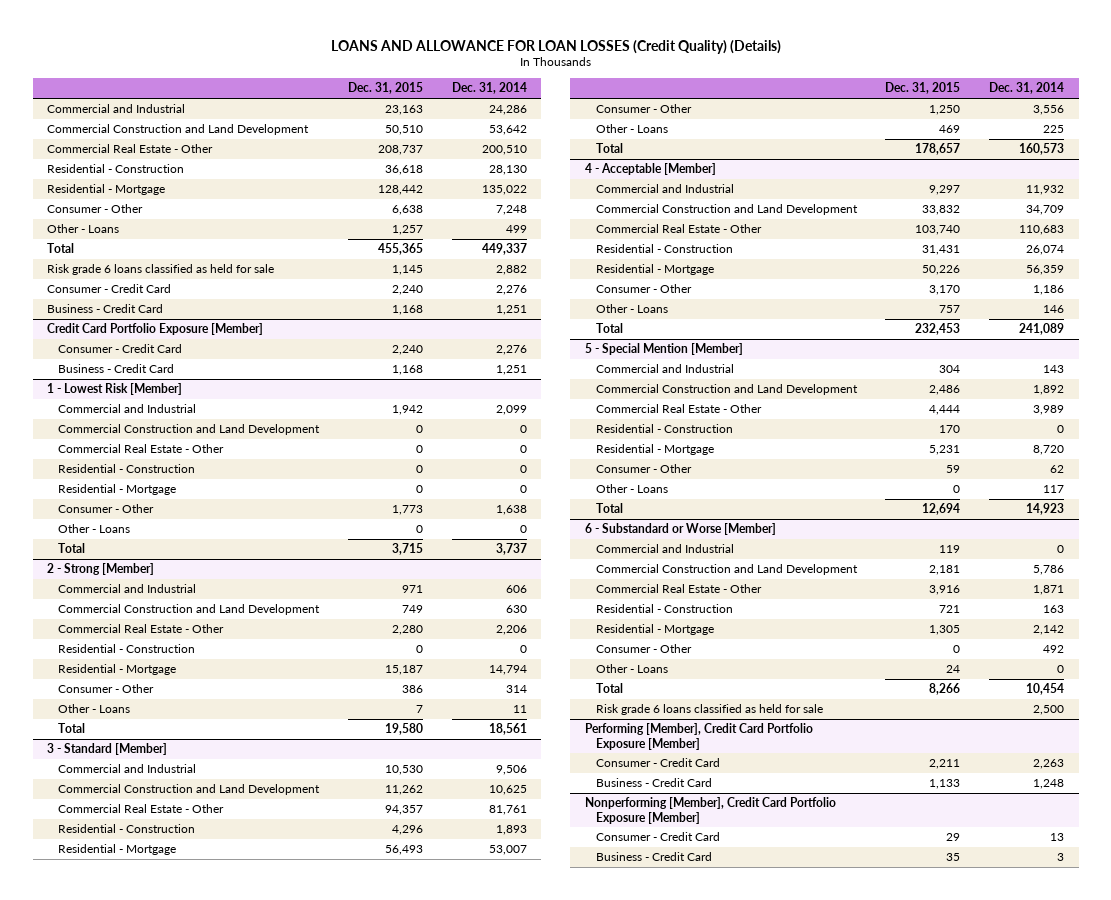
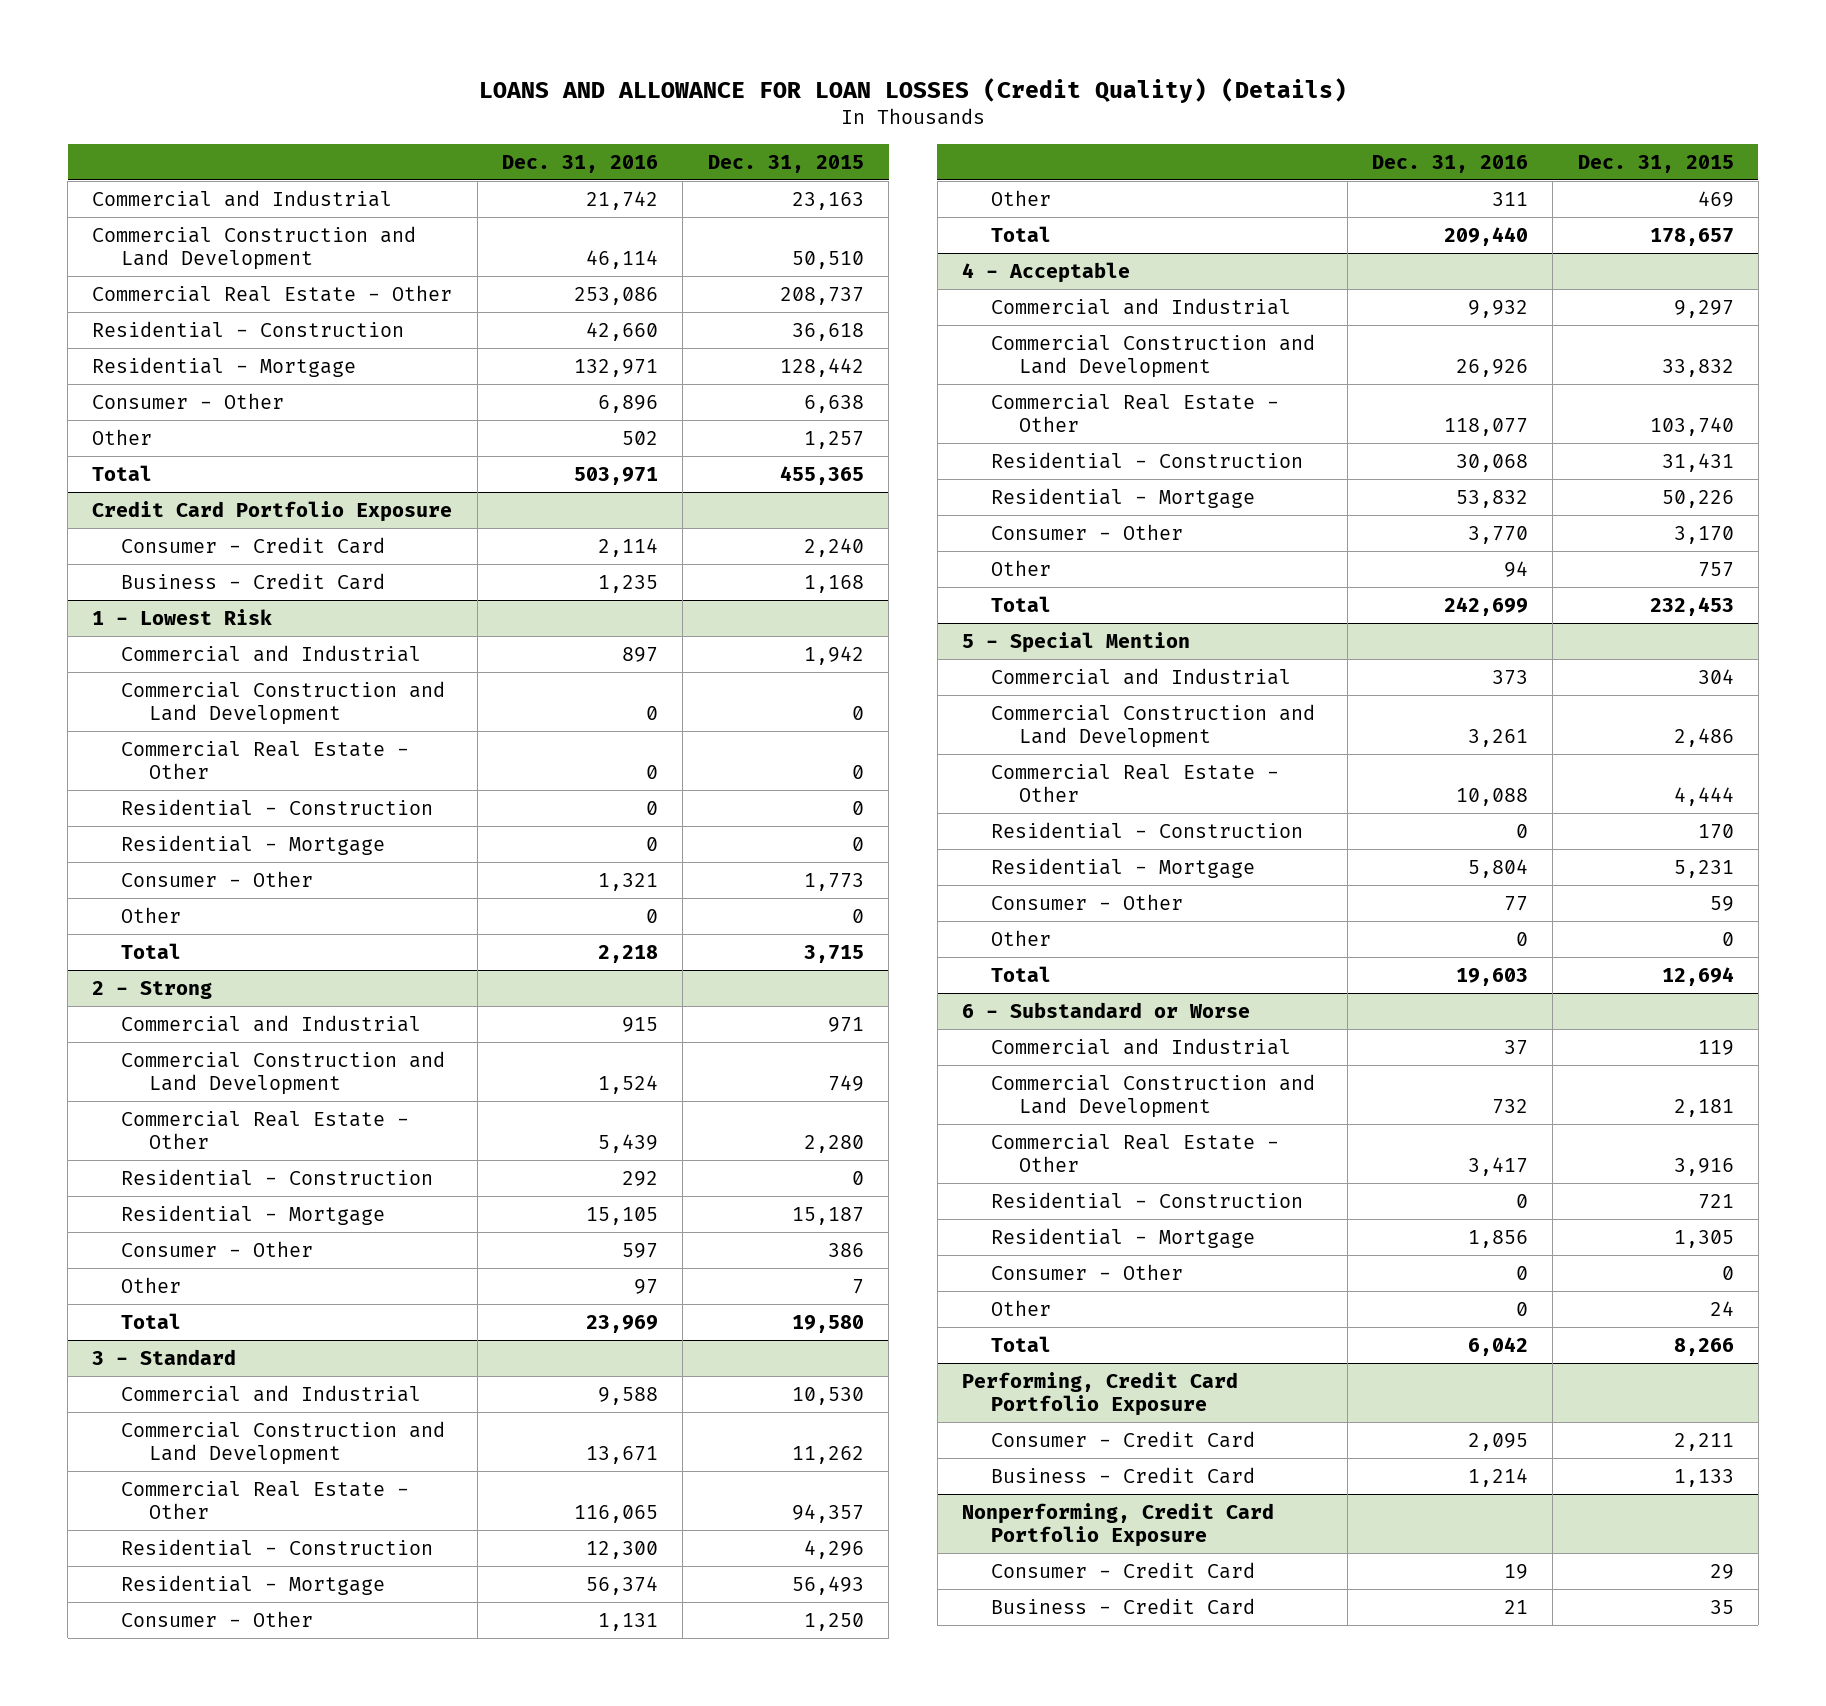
[451,82,527,95] Dec. 31, 2014 -> none
none -> [502,154,659,173] Dec. 31, 2016
[47,224,120,234] Other - Loans -> [92,428,153,445] Other
[47,264,275,276] Risk grade 6 loans classified as held for sale -> none
[47,284,172,294] Consumer - Credit Card -> none
[47,304,164,314] Business - Credit Card -> none
[47,323,264,336] Credit Card Portfolio Exposure [Member] -> [92,500,453,522] Credit Card Portfolio Exposure
[47,383,183,396] 1 - Lowest Risk [Member] -> [92,608,273,625] 1 - Lowest Risk
[58,524,131,534] Other - Loans -> [120,906,181,923] Other
[47,563,155,576] 2 - Strong [Member] -> [92,980,213,999] 2 - Strong
[58,704,131,714] Other - Loans -> [120,1276,181,1293] Other
[47,743,168,756] 3 - Standard [Member] -> [92,1348,237,1365] 3 - Standard
[595,124,668,134] Other - Loans -> [990,189,1051,206] Other
[584,163,716,176] 4 - Acceptable [Member] -> [962,261,1131,283] 4 - Acceptable
[595,304,668,314] Other - Loans -> [990,559,1051,576] Other
[584,343,743,356] 5 - Special Mention [Member] -> [962,631,1191,653] 5 - Special Mention
[595,484,668,494] Other - Loans -> [990,929,1051,946] Other
[584,523,776,536] 6 - Substandard or Worse [Member] -> [962,1001,1251,1018] 6 - Substandard or Worse
[595,664,668,674] Other - Loans -> [990,1299,1051,1316] Other
[595,704,823,716] Risk grade 6 loans classified as held for sale -> none
[584,723,813,750] Performing [Member], Credit Card Portfolio Exposure [Member] -> [962,1371,1239,1416] Performing, Credit Card Portfolio Exposure
[584,797,836,824] Nonperforming [Member], Credit Card Portfolio Exposure [Member] -> [962,1502,1275,1547] Nonperforming, Credit Card Portfolio Exposure

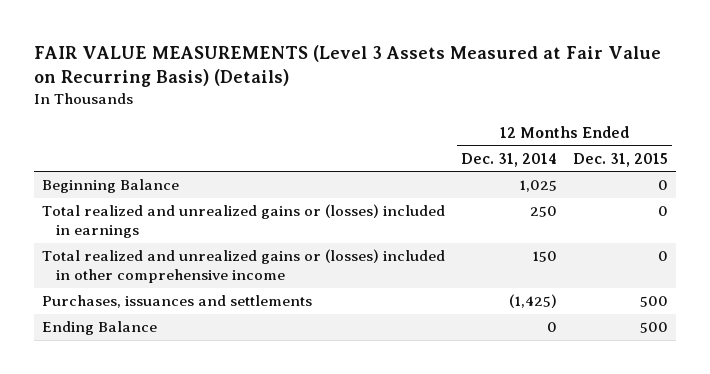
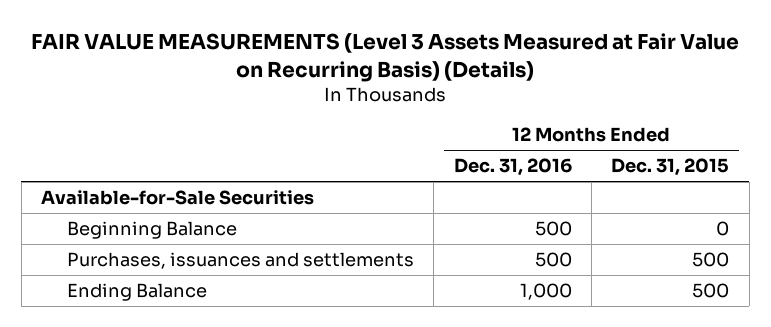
[461,152,558,167] Dec. 31, 2014 -> none
none -> [453,158,572,177] Dec. 31, 2016
none -> [41,190,315,206] Available-for-Sale Securities
[42,204,446,239] Total realized and unrealized gains or (losses) included in earnings -> none
[42,249,446,284] Total realized and unrealized gains or (losses) included in other comprehensive income -> none

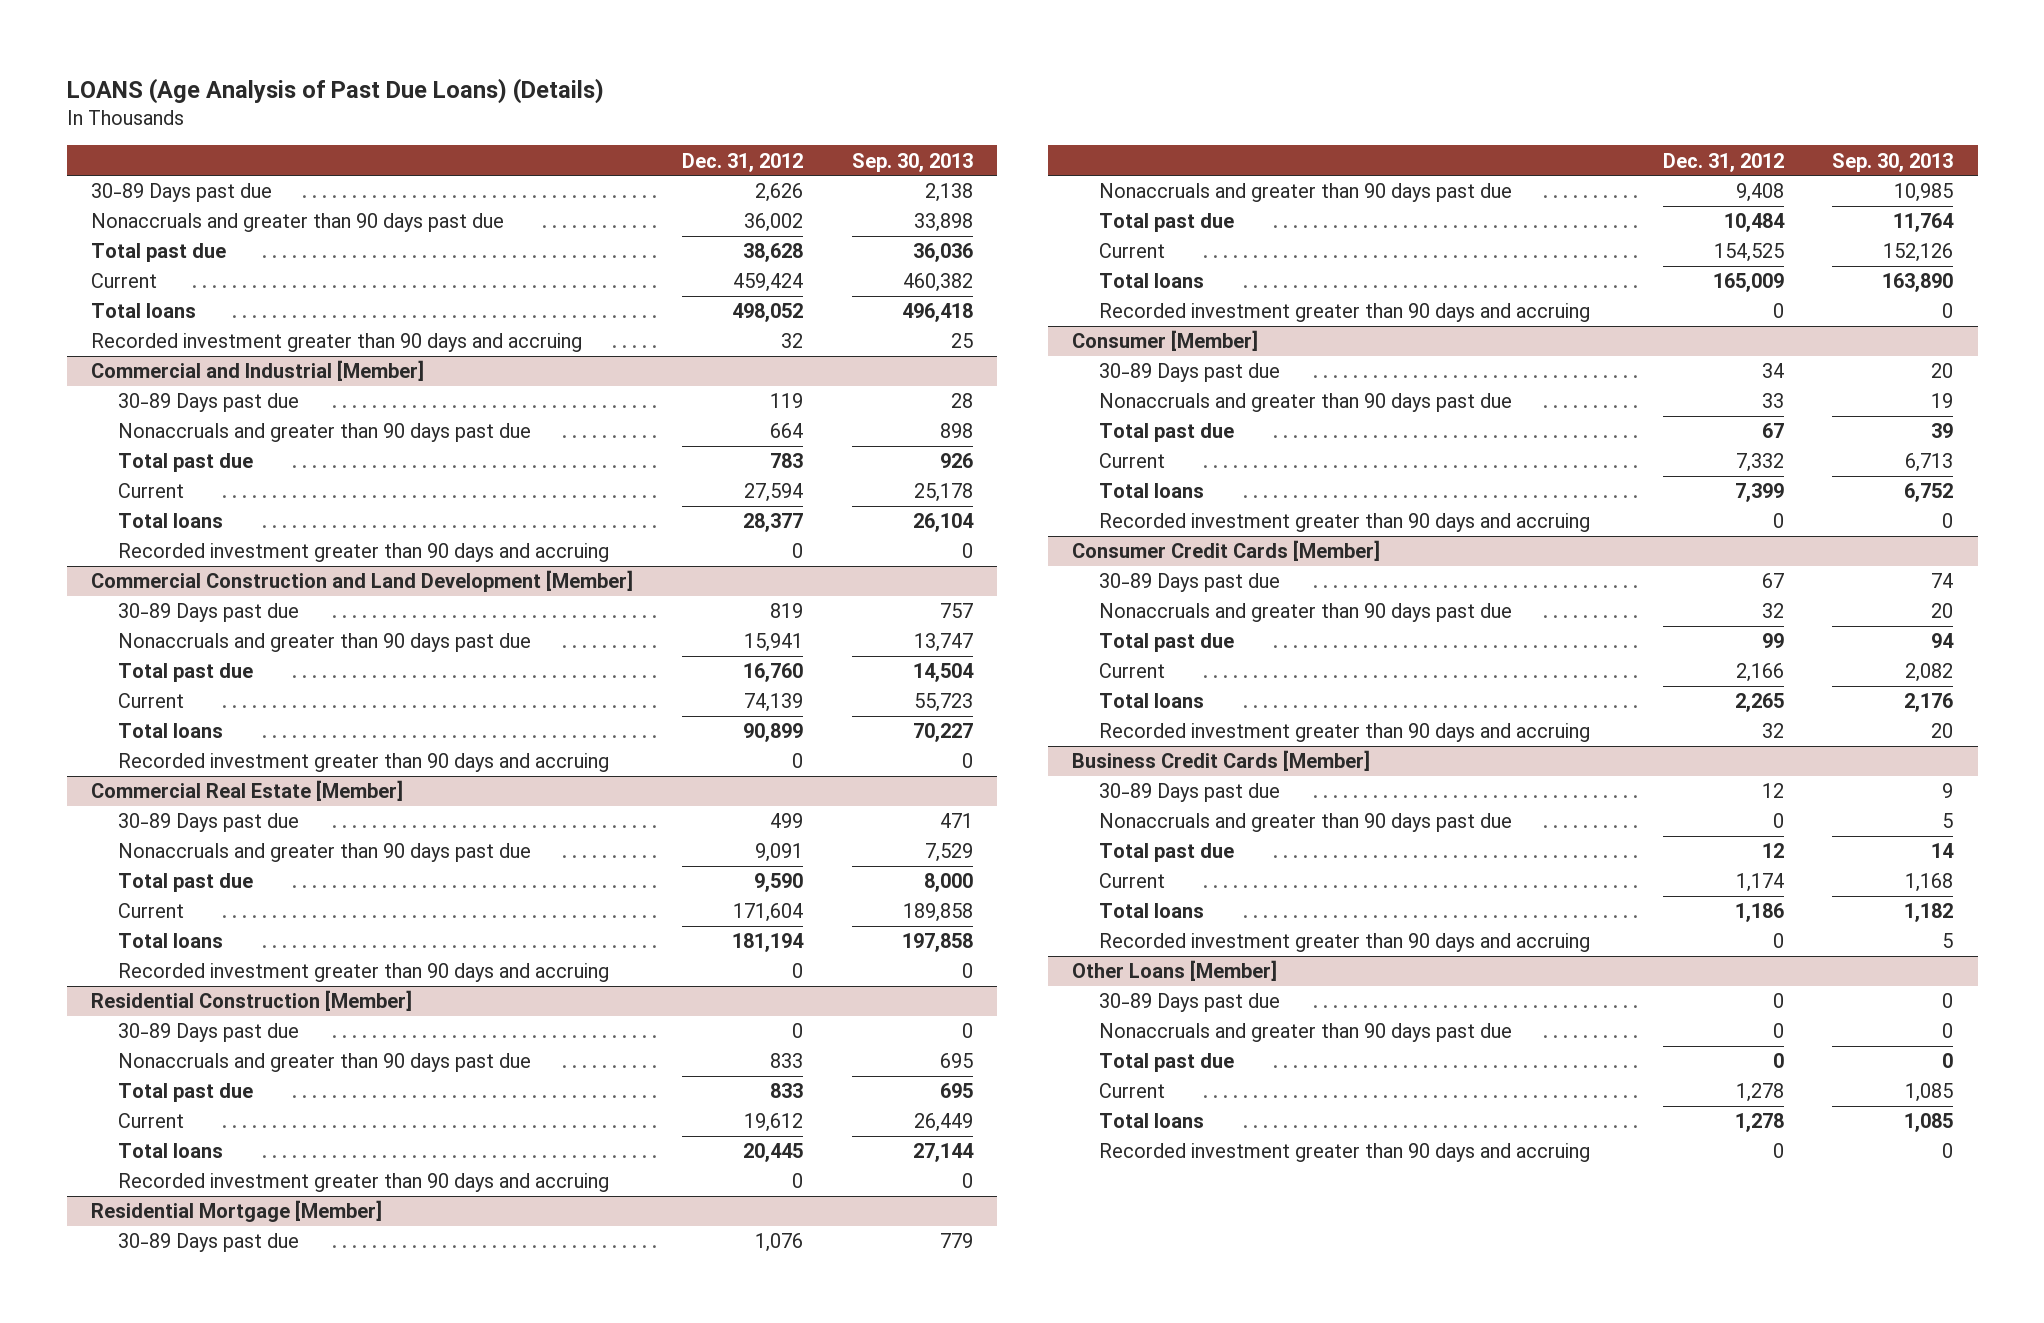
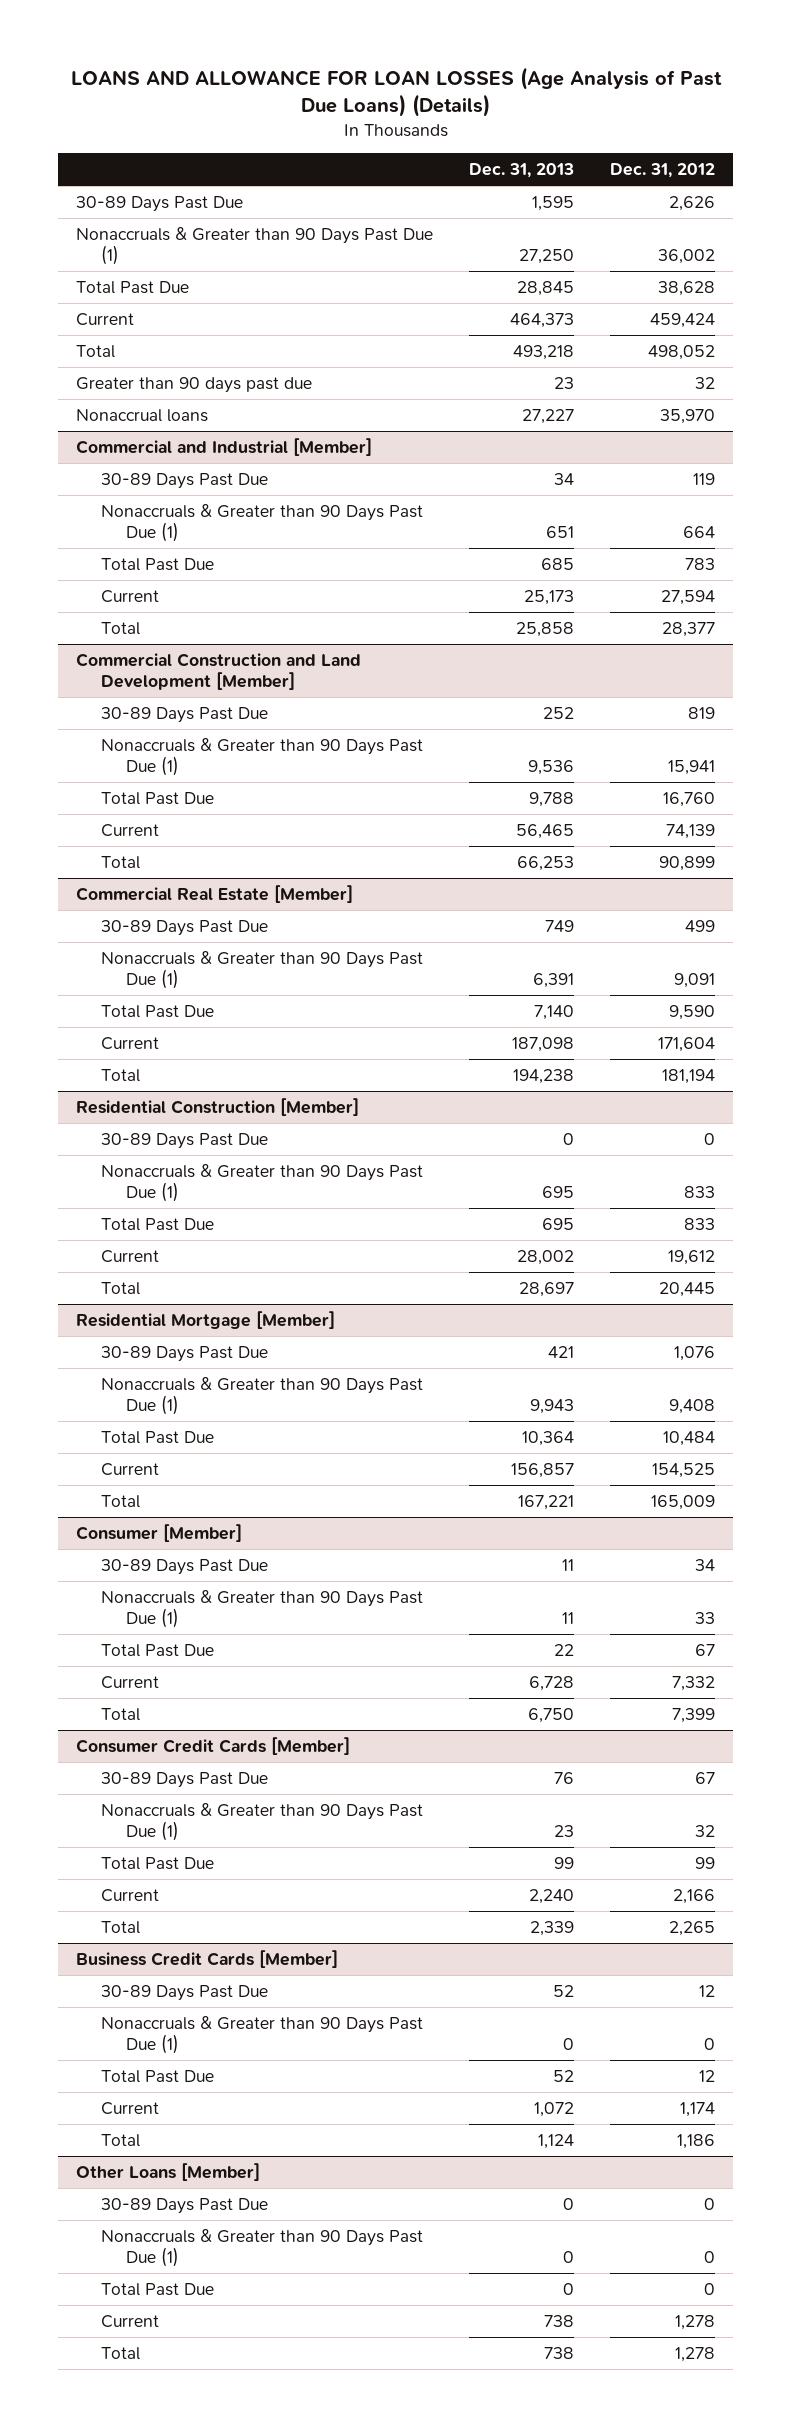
[66,77,604,104] LOANS (Age Analysis of Past Due Loans) (Details) -> [70,67,722,118] LOANS AND ALLOWANCE FOR LOAN LOSSES (Age Analysis of Past Due Loans) (Details)
[851,152,973,172] Sep. 30, 2013 -> none
none -> [469,162,575,178] Dec. 31, 2013
[90,183,272,203] 30-89 Days past due -> [76,195,244,212] 30-89 Days Past Due
[90,213,504,233] Nonaccruals and greater than 90 days past due -> [76,226,434,265] Nonaccruals & Greater than 90 Days Past Due (1)
[90,243,226,263] Total past due -> [76,280,190,294] Total Past Due
[90,303,196,319] Total loans -> [76,344,116,358] Total
[90,333,582,353] Recorded investment greater than 90 days and accruing -> [76,376,313,393] Greater than 90 days past due
none -> [76,408,209,422] Nonaccrual loans
[118,393,300,413] 30-89 Days past due -> [100,472,268,489] 30-89 Days Past Due
[118,423,532,443] Nonaccruals and greater than 90 days past due -> [100,503,423,542] Nonaccruals & Greater than 90 Days Past Due (1)
[118,453,254,473] Total past due -> [100,557,214,571] Total Past Due
[118,543,610,563] Recorded investment greater than 90 days and accruing -> none
[118,513,224,529] Total loans -> [100,621,140,635] Total
[118,603,300,623] 30-89 Days past due -> [100,706,268,723] 30-89 Days Past Due
[118,633,532,653] Nonaccruals and greater than 90 days past due -> [100,737,423,776] Nonaccruals & Greater than 90 Days Past Due (1)
[118,663,254,683] Total past due -> [100,791,214,805] Total Past Due
[118,753,610,773] Recorded investment greater than 90 days and accruing -> none
[118,723,224,739] Total loans -> [100,855,140,869] Total
[118,813,300,833] 30-89 Days past due -> [100,919,268,936] 30-89 Days Past Due
[118,843,532,863] Nonaccruals and greater than 90 days past due -> [100,950,423,989] Nonaccruals & Greater than 90 Days Past Due (1)
[118,873,254,893] Total past due -> [100,1004,214,1018] Total Past Due
[118,963,610,983] Recorded investment greater than 90 days and accruing -> none
[118,933,224,949] Total loans -> [100,1068,140,1082] Total
[118,1023,300,1043] 30-89 Days past due -> [100,1132,268,1149] 30-89 Days Past Due
[118,1053,532,1073] Nonaccruals and greater than 90 days past due -> [100,1163,423,1202] Nonaccruals & Greater than 90 Days Past Due (1)
[118,1083,254,1103] Total past due -> [100,1217,214,1231] Total Past Due
[118,1173,610,1193] Recorded investment greater than 90 days and accruing -> none
[118,1143,224,1159] Total loans -> [100,1281,140,1295] Total
[118,1233,300,1253] 30-89 Days past due -> [100,1345,268,1362] 30-89 Days Past Due
[1099,183,1513,203] Nonaccruals and greater than 90 days past due -> [100,1376,423,1415] Nonaccruals & Greater than 90 Days Past Due (1)
[1099,213,1235,233] Total past due -> [100,1430,214,1444] Total Past Due
[1099,303,1591,323] Recorded investment greater than 90 days and accruing -> none
[1099,273,1205,289] Total loans -> [100,1494,140,1508] Total
[1099,363,1281,383] 30-89 Days past due -> [100,1558,268,1575] 30-89 Days Past Due
[1099,393,1513,413] Nonaccruals and greater than 90 days past due -> [100,1589,423,1628] Nonaccruals & Greater than 90 Days Past Due (1)
[1099,423,1235,443] Total past due -> [100,1643,214,1657] Total Past Due
[1099,513,1591,533] Recorded investment greater than 90 days and accruing -> none
[1099,483,1205,499] Total loans -> [100,1707,140,1721] Total
[1099,573,1281,593] 30-89 Days past due -> [100,1771,268,1788] 30-89 Days Past Due
[1099,603,1513,623] Nonaccruals and greater than 90 days past due -> [100,1802,423,1841] Nonaccruals & Greater than 90 Days Past Due (1)
[1099,633,1235,653] Total past due -> [100,1856,214,1870] Total Past Due
[1099,723,1591,743] Recorded investment greater than 90 days and accruing -> none
[1099,693,1205,709] Total loans -> [100,1920,140,1934] Total
[1099,783,1281,803] 30-89 Days past due -> [100,1984,268,2001] 30-89 Days Past Due
[1099,813,1513,833] Nonaccruals and greater than 90 days past due -> [100,2015,423,2054] Nonaccruals & Greater than 90 Days Past Due (1)
[1099,843,1235,863] Total past due -> [100,2069,214,2083] Total Past Due
[1099,933,1591,953] Recorded investment greater than 90 days and accruing -> none
[1099,903,1205,919] Total loans -> [100,2133,140,2147] Total
[1099,993,1281,1013] 30-89 Days past due -> [100,2197,268,2214] 30-89 Days Past Due
[1099,1023,1513,1043] Nonaccruals and greater than 90 days past due -> [100,2228,423,2267] Nonaccruals & Greater than 90 Days Past Due (1)
[1099,1053,1235,1073] Total past due -> [100,2282,214,2296] Total Past Due
[1099,1143,1591,1163] Recorded investment greater than 90 days and accruing -> none
[1099,1113,1205,1129] Total loans -> [100,2346,140,2360] Total

